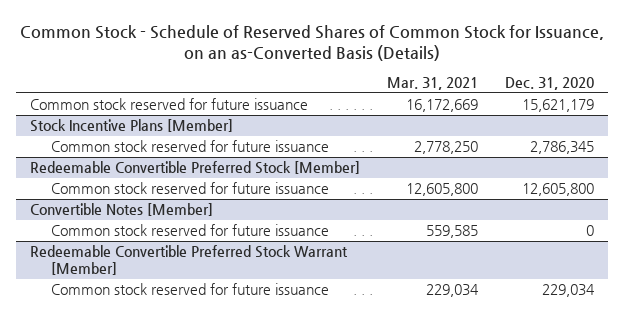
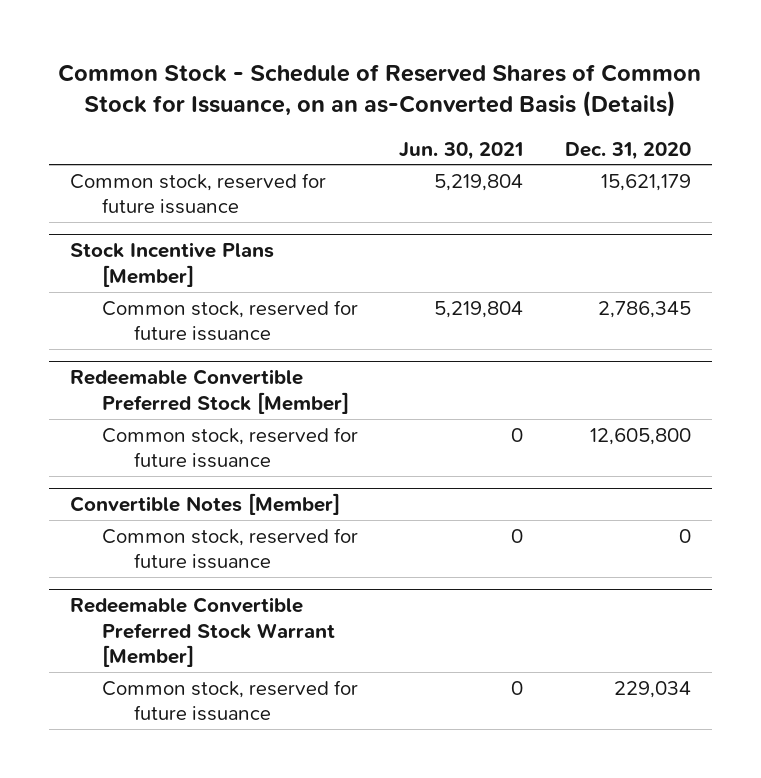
[386,77,478,91] Mar. 31, 2021 -> none
none -> [399,141,524,160] Jun. 30, 2021
[29,98,308,111] Common stock reserved for future issuance -> [69,172,326,215] Common stock, reserved for future issuance
[50,140,329,153] Common stock reserved for future issuance -> [101,299,358,342] Common stock, reserved for future issuance
[50,182,329,195] Common stock reserved for future issuance -> [101,426,358,469] Common stock, reserved for future issuance
[50,224,329,237] Common stock reserved for future issuance -> [101,527,358,570] Common stock, reserved for future issuance
[50,283,329,296] Common stock reserved for future issuance -> [101,679,358,722] Common stock, reserved for future issuance

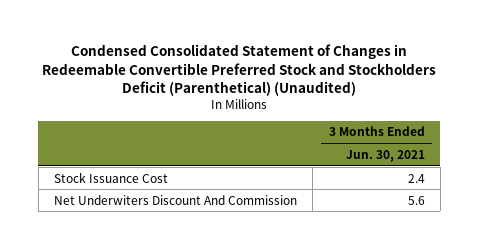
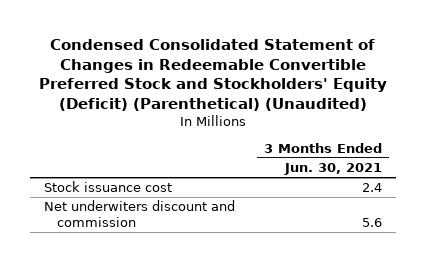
[42,44,437,97] Condensed Consolidated Statement of Changes in Redeemable Convertible Preferred Stock and Stockholders Deficit (Parenthetical) (Unaudited) -> [39,39,388,111] Condensed Consolidated Statement of Changes in Redeemable Convertible Preferred Stock and Stockholders' Equity (Deficit) (Parenthetical) (Unaudited)
[53,171,168,183] Stock Issuance Cost -> [44,181,173,193] Stock issuance cost
[53,194,297,205] Net Underwiters Discount And Commission -> [44,200,236,228] Net underwiters discount and commission

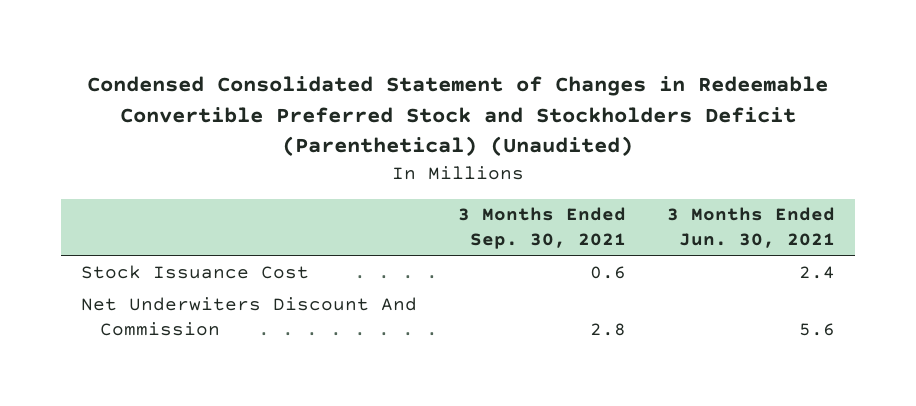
[39,39,388,111] Condensed Consolidated Statement of Changes in Redeemable Convertible Preferred Stock and Stockholders' Equity (Deficit) (Parenthetical) (Unaudited) -> [87,76,829,157] Condensed Consolidated Statement of Changes in Redeemable Convertible Preferred Stock and Stockholders Deficit (Parenthetical) (Unaudited)
none -> [458,207,627,250] 3 Months Ended Sep. 30, 2021
[44,181,173,193] Stock issuance cost -> [81,264,310,279] Stock Issuance Cost
[44,200,236,228] Net underwiters discount and commission -> [81,296,418,336] Net Underwiters Discount And Commission

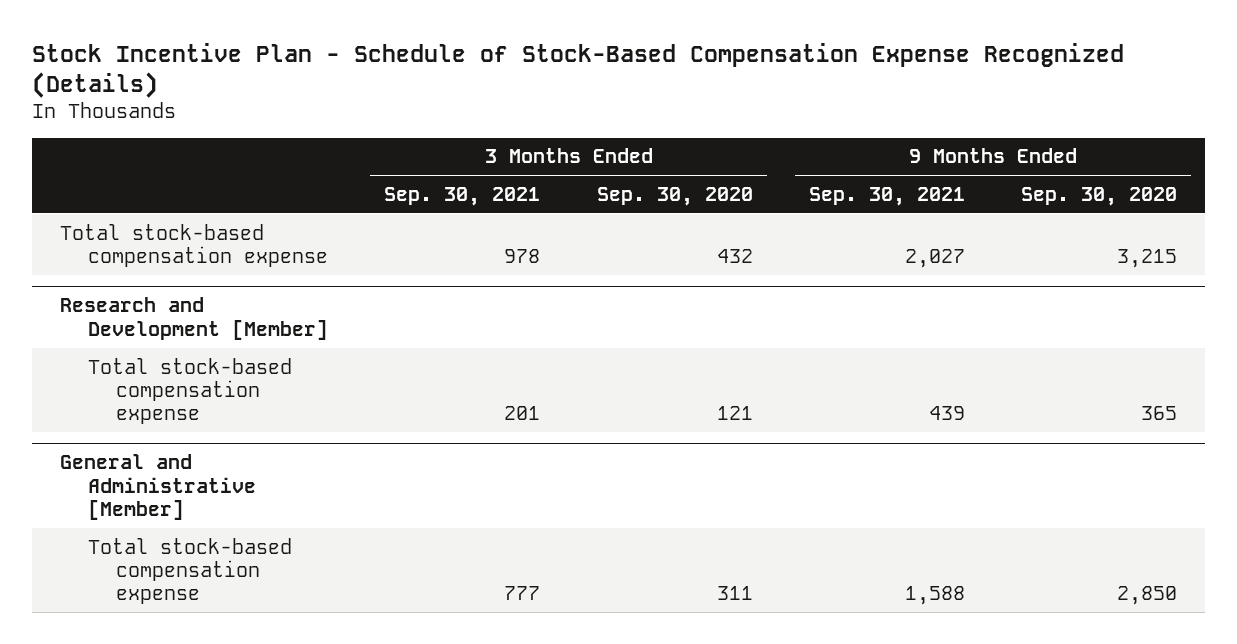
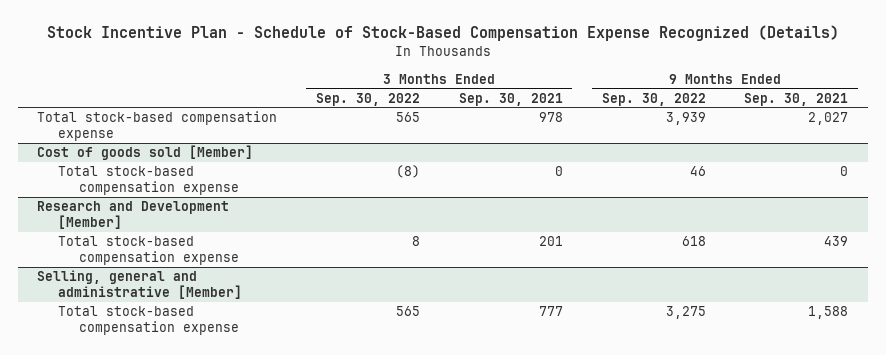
[596,186,753,206] Sep. 30, 2020 -> none
[1021,186,1178,206] Sep. 30, 2020 -> none
none -> [315,92,420,106] Sep. 30, 2022
none -> [601,92,706,106] Sep. 30, 2022
none -> [37,145,254,161] Cost of goods sold [Member]
none -> [57,166,239,195] Total stock-based compensation expense
[59,454,257,521] General and Administrative [Member] -> [37,270,242,299] Selling, general and administrative [Member]

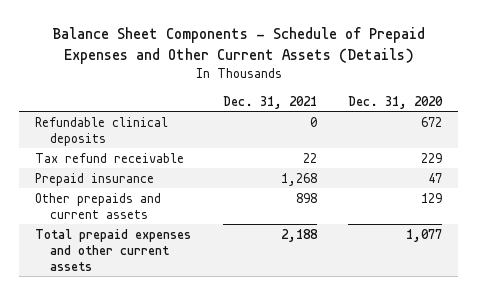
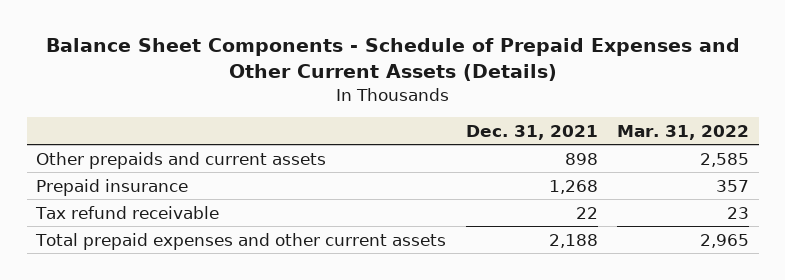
[348,95,444,109] Dec. 31, 2020 -> none
none -> [617,124,750,140] Mar. 31, 2022
[34,116,168,146] Refundable clinical deposits -> none
[34,172,154,186] Prepaid insurance -> [36,178,189,196] Prepaid insurance
[34,152,184,163] Tax refund receivable -> [35,205,220,219] Tax refund receivable

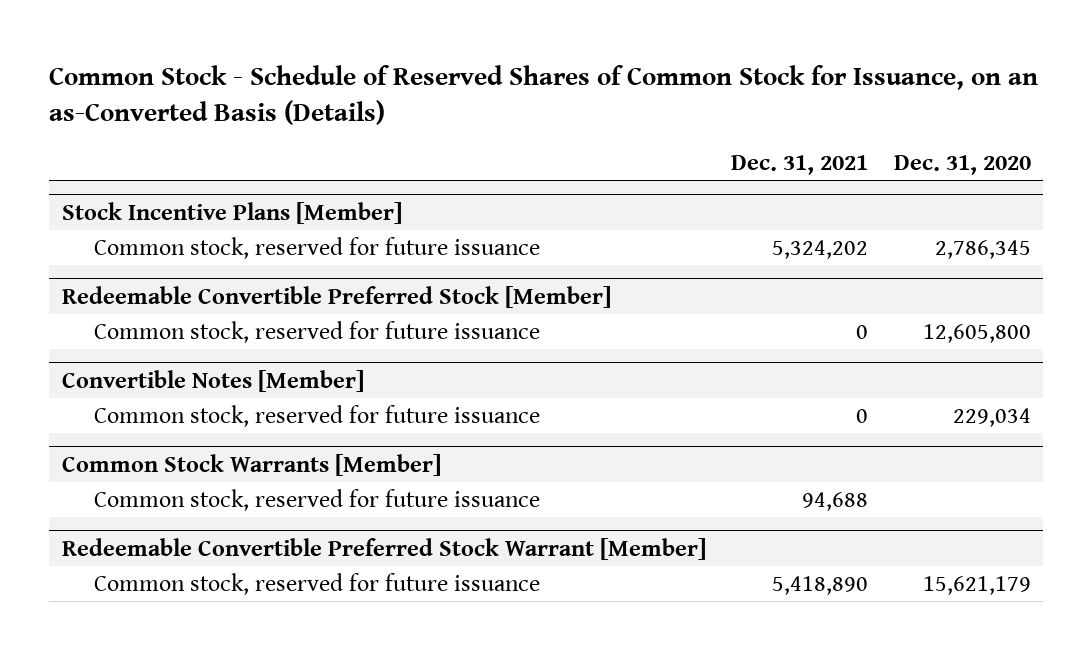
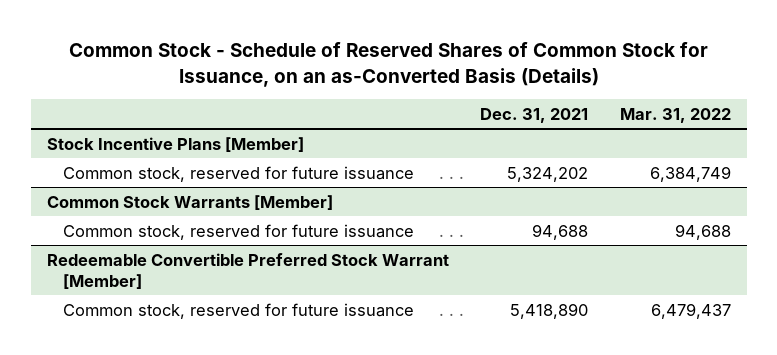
[893,154,1031,175] Dec. 31, 2020 -> none
none -> [619,107,731,123] Mar. 31, 2022
[61,285,611,308] Redeemable Convertible Preferred Stock [Member] -> none
[94,320,541,343] Common stock, reserved for future issuance -> none
[61,369,364,392] Convertible Notes [Member] -> none
[94,404,541,427] Common stock, reserved for future issuance -> none

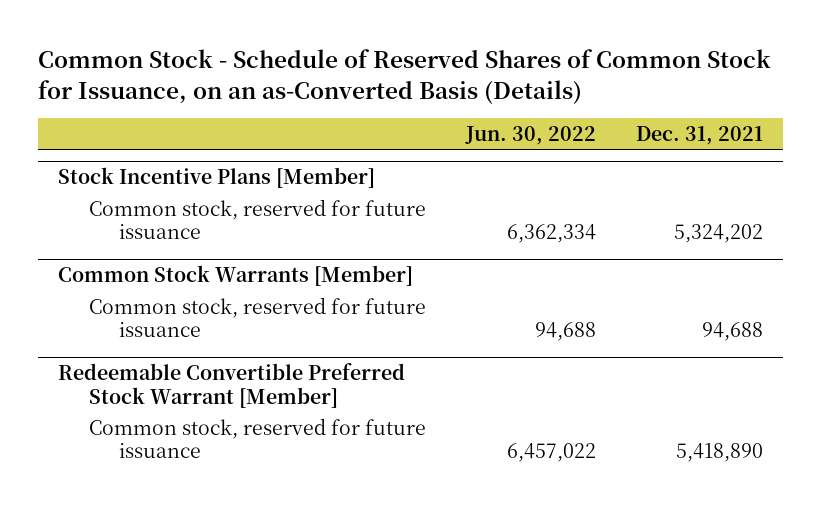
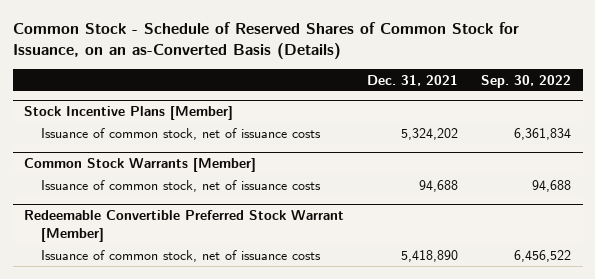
[464,125,596,145] Jun. 30, 2022 -> none
none -> [481,74,572,88] Sep. 30, 2022
[88,198,426,240] Common stock, reserved for future issuance -> [40,127,321,140] Issuance of common stock, net of issuance costs
[88,296,426,338] Common stock, reserved for future issuance -> [40,179,321,192] Issuance of common stock, net of issuance costs
[88,417,426,459] Common stock, reserved for future issuance -> [40,249,321,262] Issuance of common stock, net of issuance costs

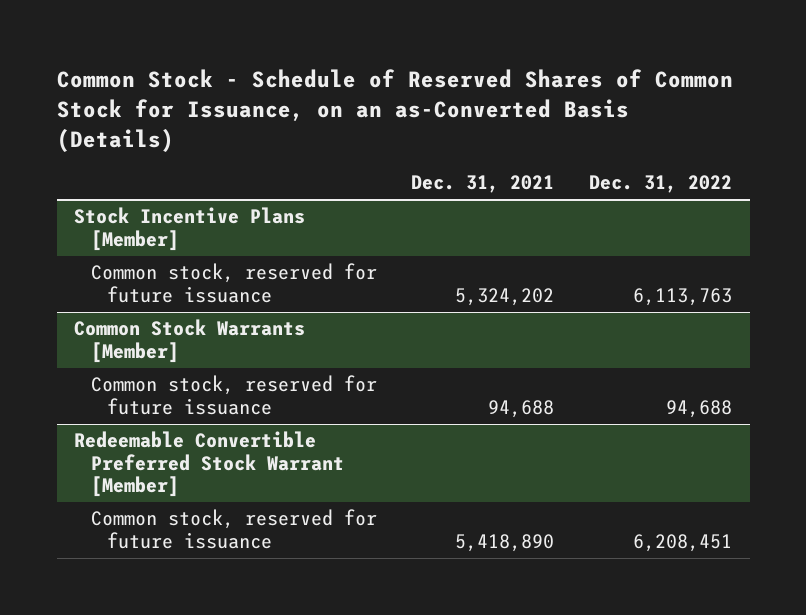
[481,74,572,88] Sep. 30, 2022 -> none
none -> [589,175,733,194] Dec. 31, 2022
[40,127,321,140] Issuance of common stock, net of issuance costs -> [90,263,377,303] Common stock, reserved for future issuance
[40,179,321,192] Issuance of common stock, net of issuance costs -> [90,375,377,415] Common stock, reserved for future issuance
[40,249,321,262] Issuance of common stock, net of issuance costs -> [90,509,377,549] Common stock, reserved for future issuance

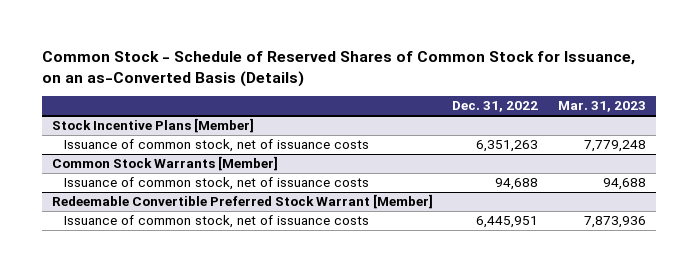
[411,175,555,194] Dec. 31, 2021 -> none
none -> [557,101,646,113] Mar. 31, 2023
[90,263,377,303] Common stock, reserved for future issuance -> [63,139,369,153] Issuance of common stock, net of issuance costs
[633,287,733,306] 6,113,763 -> [476,140,539,153] 6,351,263
[90,375,377,415] Common stock, reserved for future issuance -> [63,177,369,191] Issuance of common stock, net of issuance costs
[90,509,377,549] Common stock, reserved for future issuance -> [63,215,369,229] Issuance of common stock, net of issuance costs
[633,533,733,552] 6,208,451 -> [476,216,539,229] 6,445,951

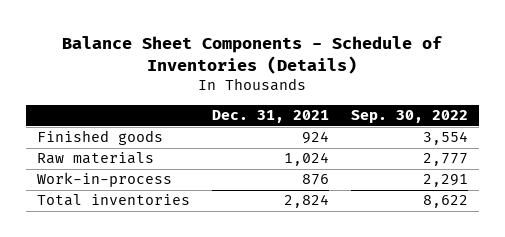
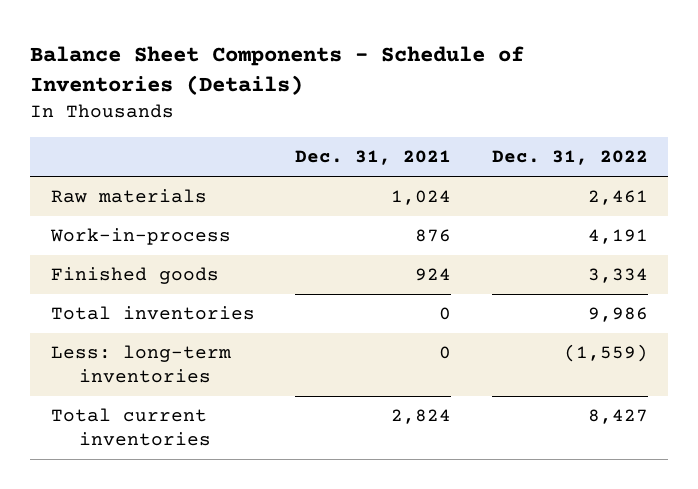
[350,110,468,124] Sep. 30, 2022 -> none
none -> [491,150,648,166] Dec. 31, 2022
[37,130,164,146] Finished goods -> [50,267,219,285] Finished goods
[283,194,329,209] 2,824 -> [439,307,452,321] 0
none -> [50,345,231,384] Less: long-term inventories
none -> [50,408,211,447] Total current inventories

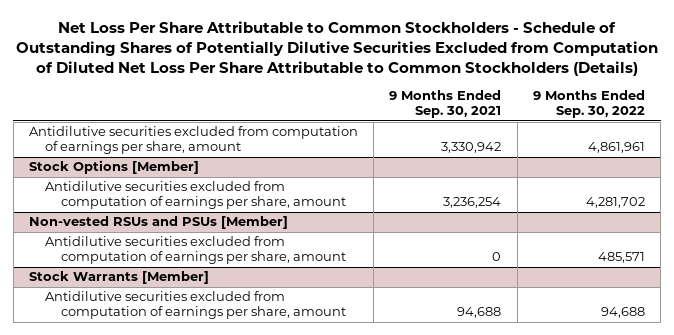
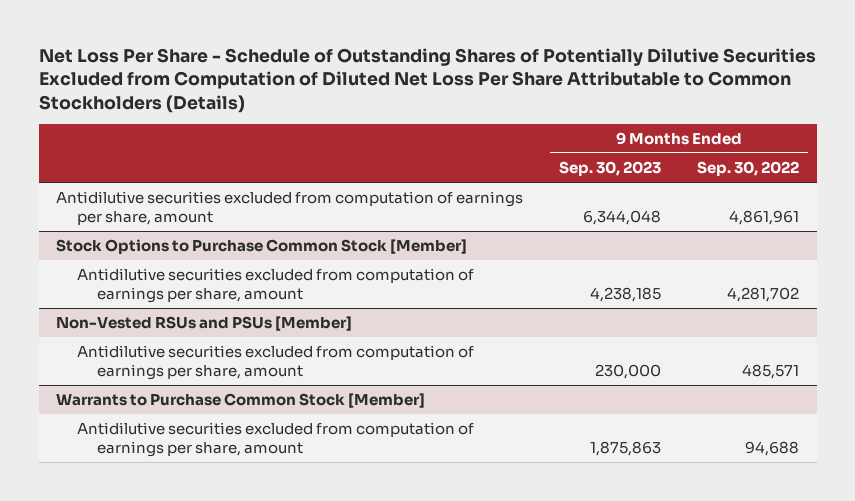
[15,21,658,77] Net Loss Per Share Attributable to Common Stockholders - Schedule of Outstanding Shares of Potentially Dilutive Securities Excluded from Computation of Diluted Net Loss Per Share Attributable to Common Stockholders (Details) -> [38,47,816,113] Net Loss Per Share - Schedule of Outstanding Shares of Potentially Dilutive Securities Excluded from Computation of Diluted Net Loss Per Share Attributable to Common Stockholders (Details)
[389,90,502,119] 9 Months Ended Sep. 30, 2021 -> none
none -> [559,161,662,177] Sep. 30, 2023
[28,160,199,175] Stock Options [Member] -> [56,239,468,255] Stock Options to Purchase Common Stock [Member]
[28,216,288,230] Non-vested RSUs and PSUs [Member] -> [56,316,353,332] Non-Vested RSUs and PSUs [Member]
[28,271,209,285] Stock Warrants [Member] -> [56,393,426,409] Warrants to Purchase Common Stock [Member]

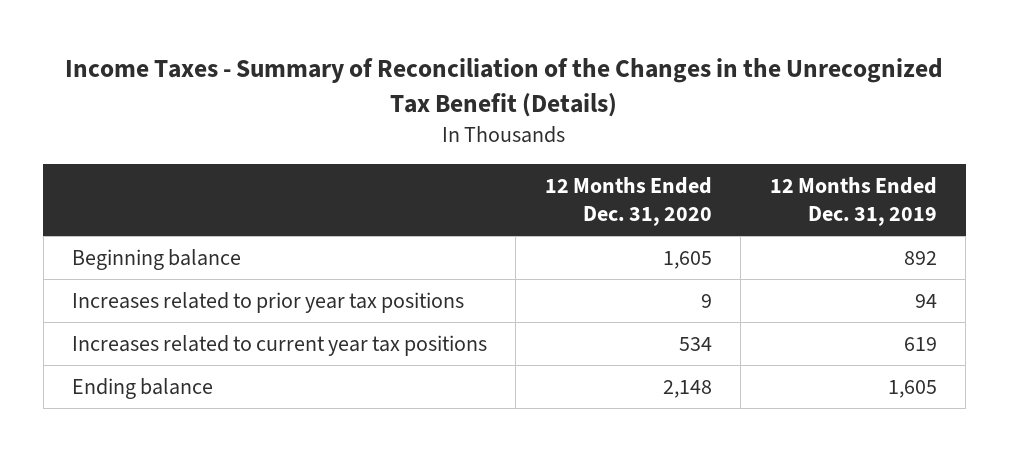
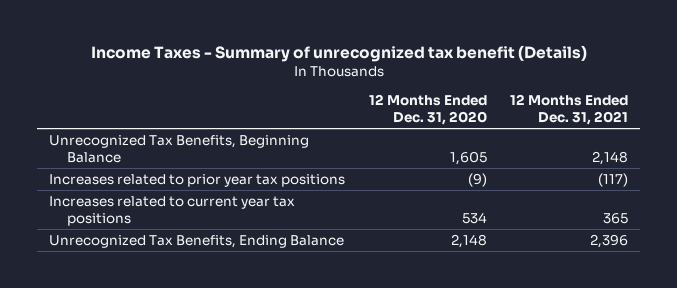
[65,58,944,117] Income Taxes - Summary of Reconciliation of the Changes in the Unrecognized Tax Benefit (Details) -> [90,45,587,63] Income Taxes - Summary of unrecognized tax benefit (Details)
[769,176,937,226] 12 Months Ended Dec. 31, 2019 -> none
none -> [510,94,629,126] 12 Months Ended Dec. 31, 2021
[72,248,242,270] Beginning balance -> [49,134,310,163] Unrecognized Tax Benefits, Beginning Balance
[700,293,712,308] 9 -> [467,172,487,187] (9)
[72,377,214,399] Ending balance -> [49,234,345,248] Unrecognized Tax Benefits, Ending Balance

